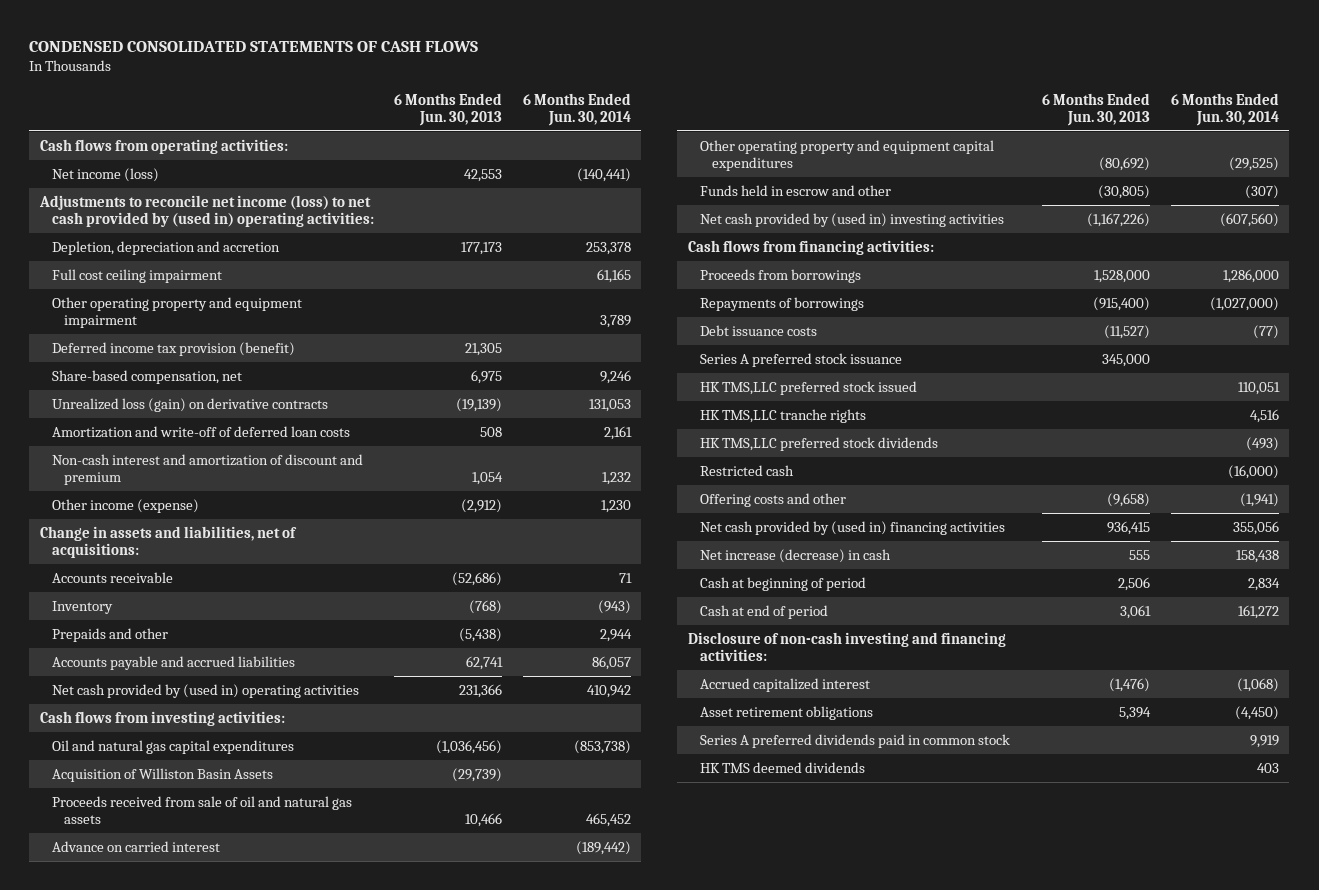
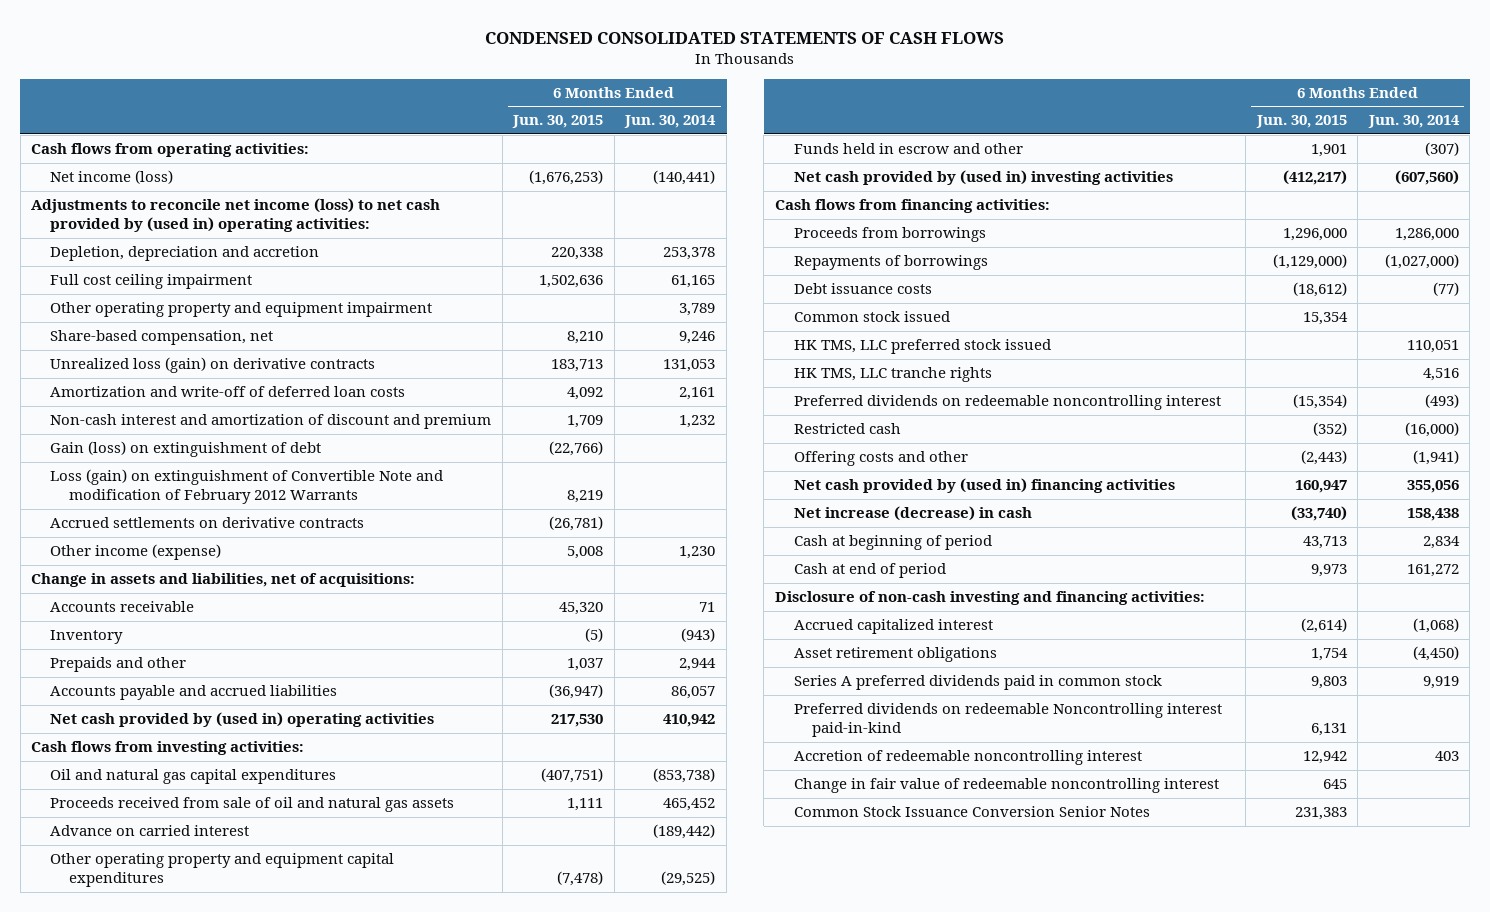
[394,92,503,126] 6 Months Ended Jun. 30, 2013 -> none
none -> [512,115,604,129] Jun. 30, 2015
[51,341,295,356] Deferred income tax provision (benefit) -> none
none -> [50,441,322,458] Gain (loss) on extinguishment of debt
none -> [50,469,444,505] Loss (gain) on extinguishment of Convertible Note and modification of February 2012 Warrants
none -> [50,517,365,529] Accrued settlements on derivative contracts
[51,767,273,782] Acquisition of Williston Basin Assets -> none
[699,352,902,367] Series A preferred stock issuance -> none
none -> [793,311,950,323] Common stock issued
[699,380,917,395] HK TMS,LLC preferred stock issued -> [793,339,1051,355] HK TMS, LLC preferred stock issued
[699,408,866,423] HK TMS,LLC tranche rights -> [793,367,992,383] HK TMS, LLC tranche rights
[699,436,938,451] HK TMS,LLC preferred stock dividends -> [793,395,1221,411] Preferred dividends on redeemable noncontrolling interest
[699,761,865,773] HK TMS deemed dividends -> none
none -> [793,703,1222,738] Preferred dividends on redeemable Noncontrolling interest paid-in-kind
none -> [793,750,1142,766] Accretion of redeemable noncontrolling interest
none -> [793,778,1219,794] Change in fair value of redeemable noncontrolling interest
none -> [793,806,1150,818] Common Stock Issuance Conversion Senior Notes

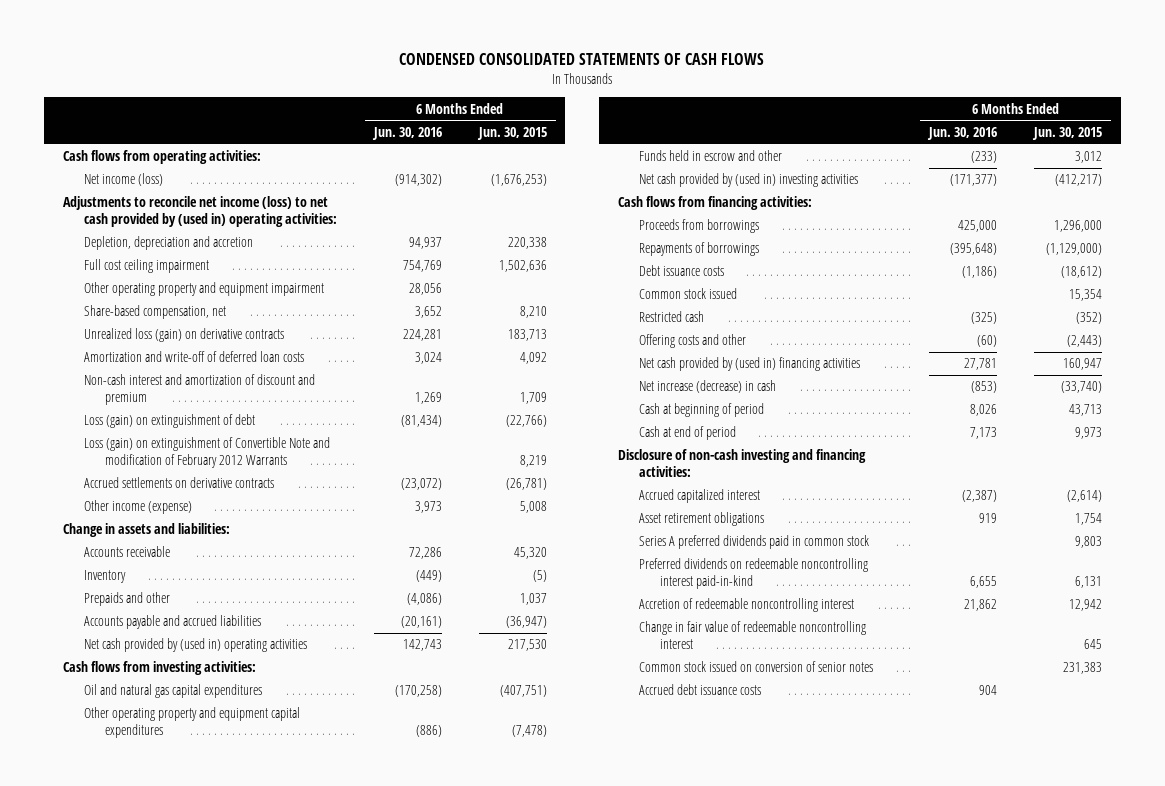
[624,115,717,129] Jun. 30, 2014 -> none
none -> [371,127,442,141] Jun. 30, 2016
[50,441,322,458] Gain (loss) on extinguishment of debt -> [83,414,255,429] Loss (gain) on extinguishment of debt
[31,573,416,588] Change in assets and liabilities, net of acquisitions: -> [62,523,230,538] Change in assets and liabilities:
[50,797,455,813] Proceeds received from sale of oil and natural gas assets -> none
[50,825,250,837] Advance on carried interest -> none
[1310,144,1347,158] 1,901 -> [1075,151,1103,164] 3,012
[793,339,1051,355] HK TMS, LLC preferred stock issued -> none
[793,367,992,383] HK TMS, LLC tranche rights -> none
[793,395,1221,411] Preferred dividends on redeemable noncontrolling interest -> none
[793,703,1222,738] Preferred dividends on redeemable Noncontrolling interest paid-in-kind -> [639,558,869,589] Preferred dividends on redeemable noncontrolling interest paid-in-kind
[793,806,1150,818] Common Stock Issuance Conversion Senior Notes -> [639,661,874,673] Common stock issued on conversion of senior notes
none -> [639,684,762,696] Accrued debt issuance costs

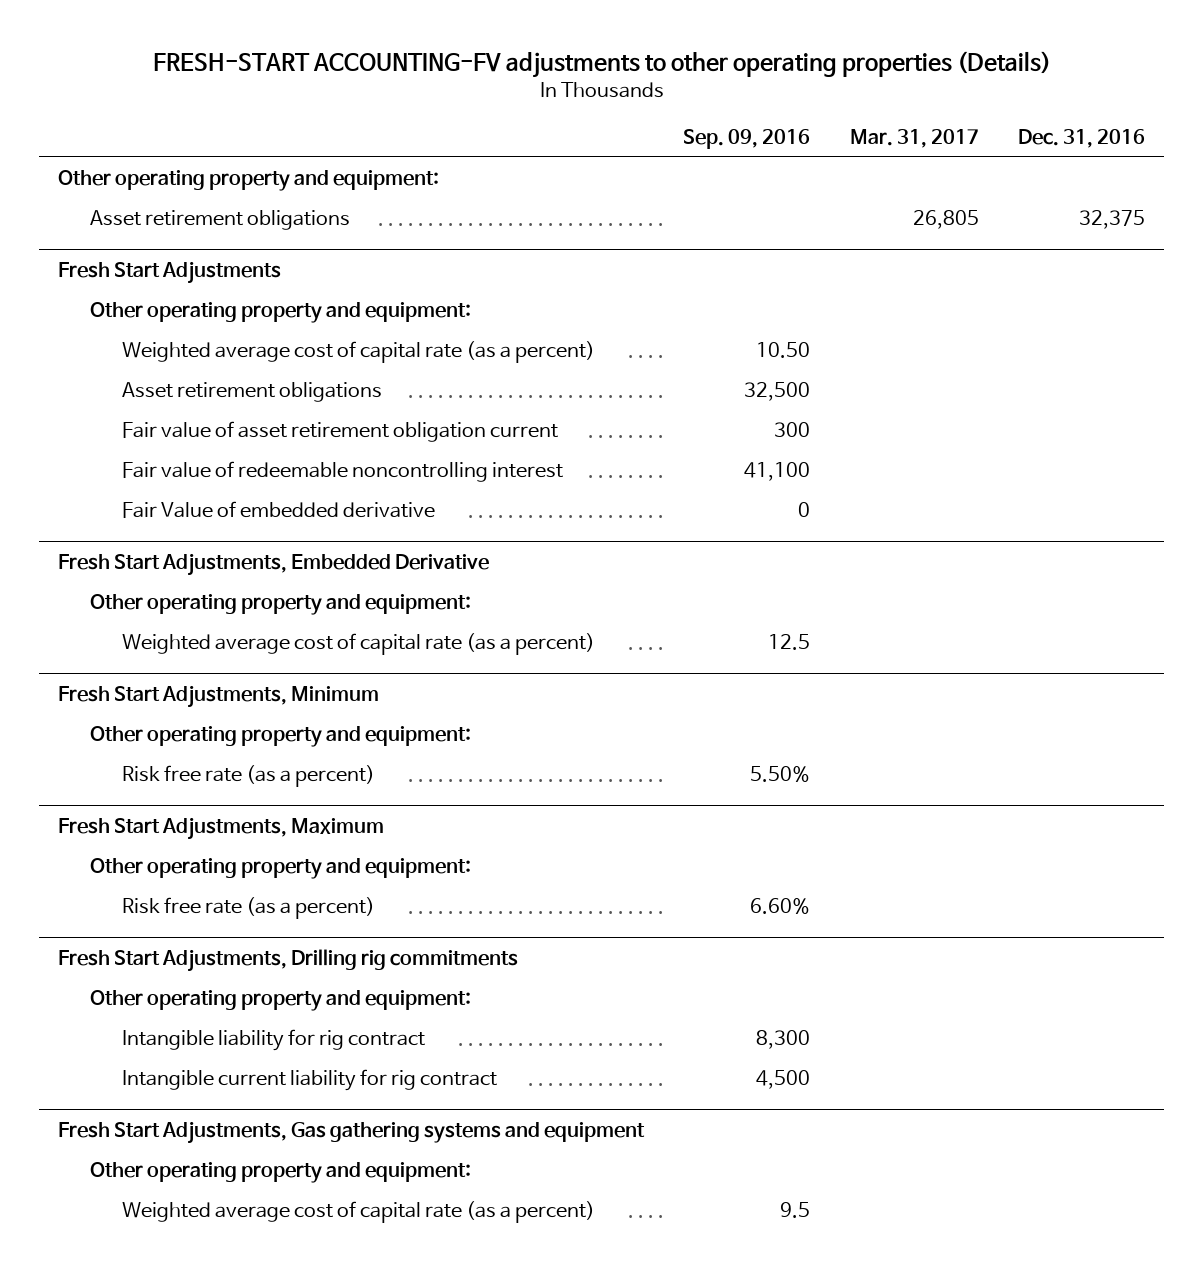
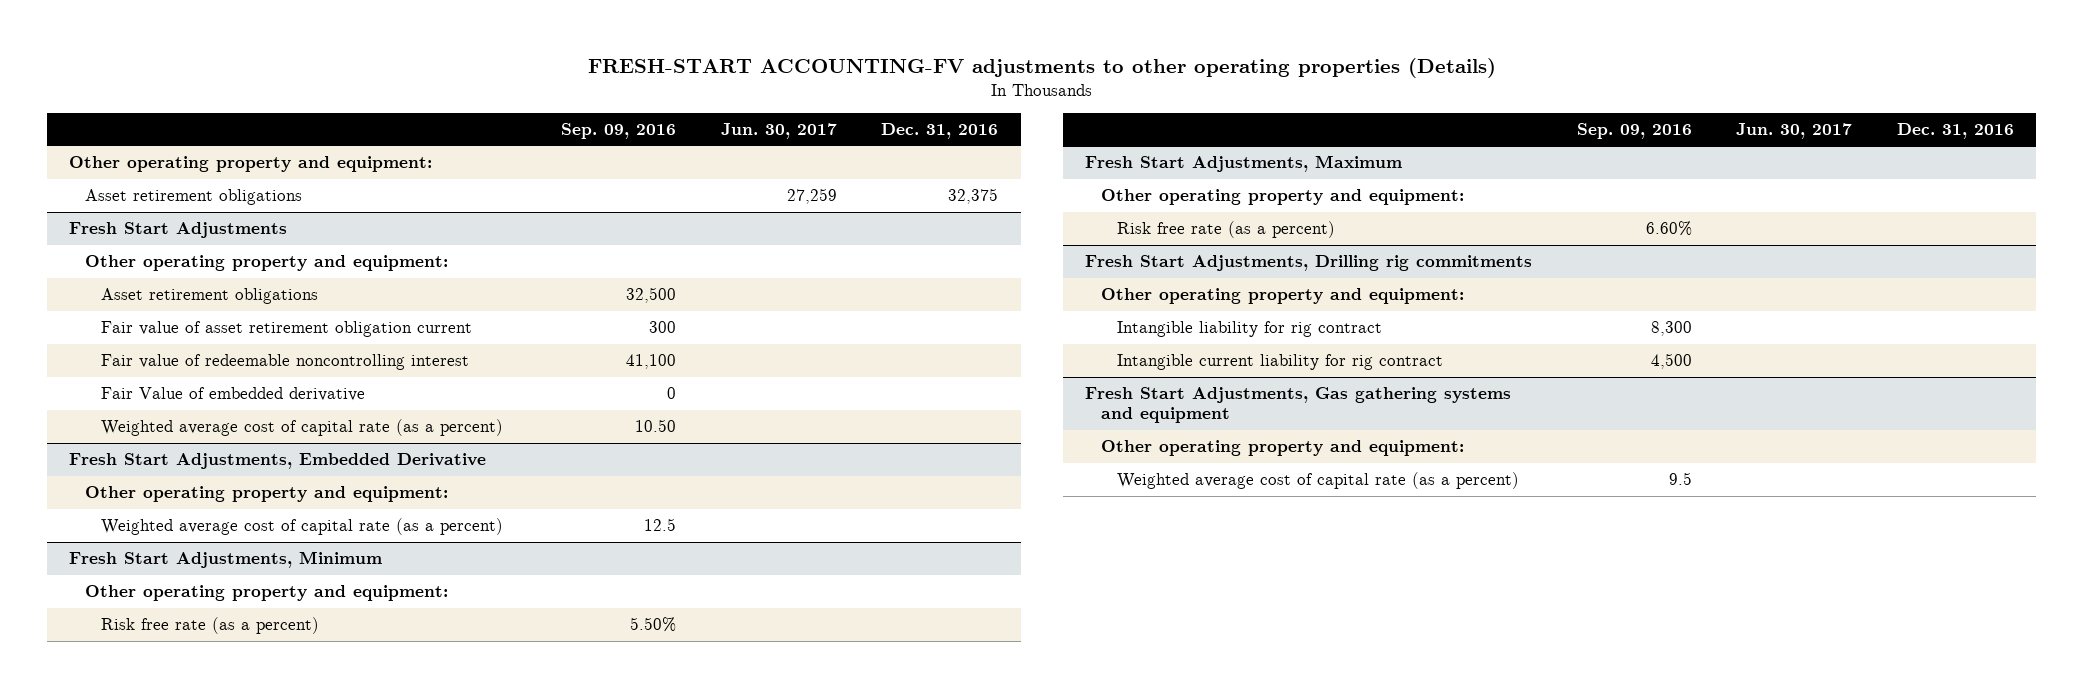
[849,129,979,149] Mar. 31, 2017 -> none
none -> [720,122,837,139] Jun. 30, 2017
[121,341,595,364] Weighted average cost of capital rate (as a percent) -> [101,419,504,437] Weighted average cost of capital rate (as a percent)

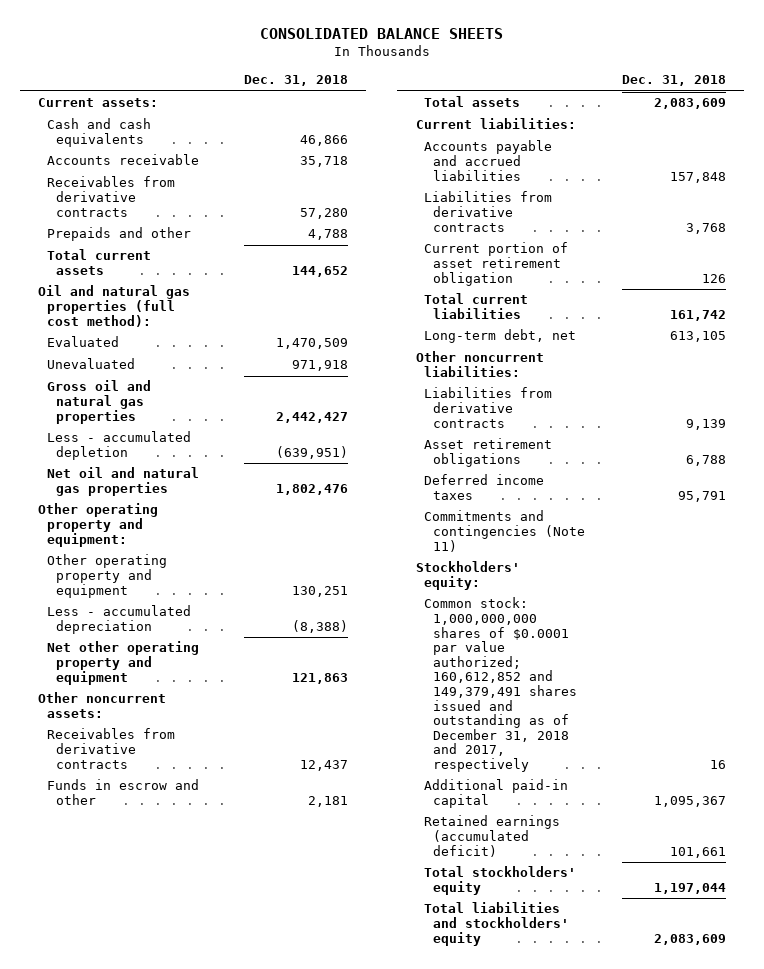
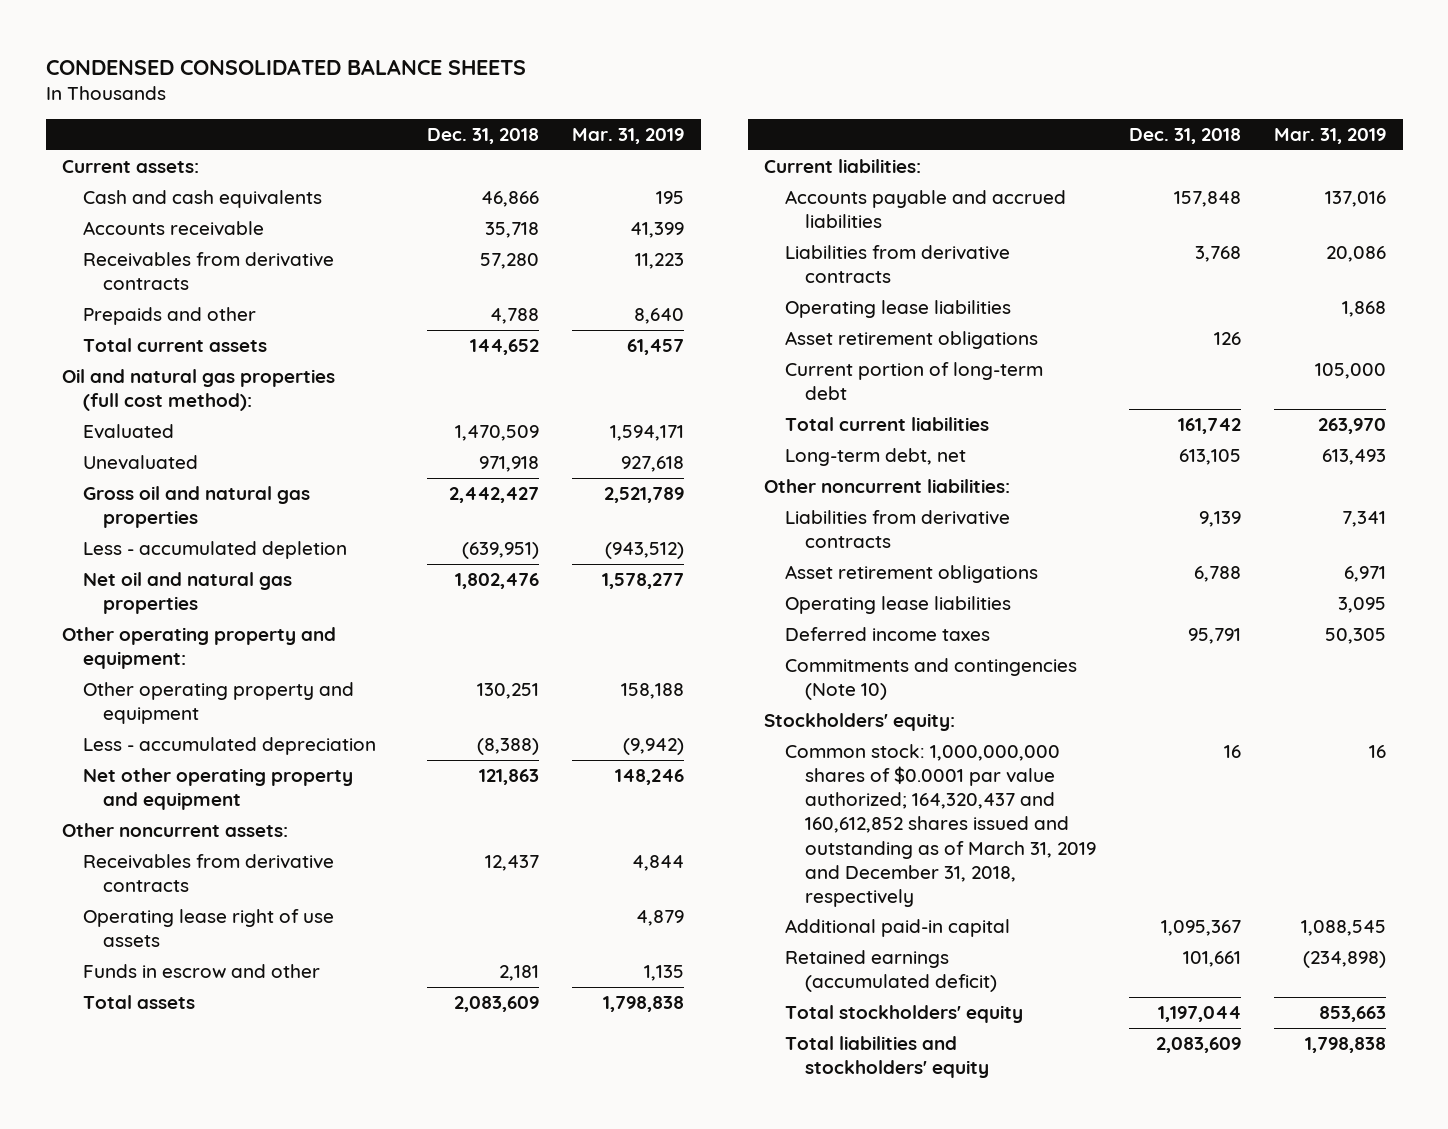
[259,28,503,40] CONSOLIDATED BALANCE SHEETS -> [45,58,526,75] CONDENSED CONSOLIDATED BALANCE SHEETS
none -> [572,128,685,145] Mar. 31, 2019
none -> [82,909,334,948] Operating lease right of use assets
none -> [784,300,1011,319] Operating lease liabilities
[424,242,569,286] Current portion of asset retirement obligation -> [784,331,1038,350] Asset retirement obligations
none -> [784,362,1043,401] Current portion of long-term debt
none -> [784,596,1011,615] Operating lease liabilities
[424,510,586,552] Commitments and contingencies (Note 11) -> [784,658,1077,701] Commitments and contingencies (Note 10)
[424,597,578,772] Common stock: 1,000,000,000 shares of $0.0001 par value authorized; 160,612,852 and 149,379,491 shares issued and outstanding as of December 31, 2018 and 2017, respectively -> [784,744,1097,907] Common stock: 1,000,000,000 shares of $0.0001 par value authorized; 164,320,437 and 160,612,852 shares issued and outstanding as of March 31, 2019 and December 31, 2018, respectively

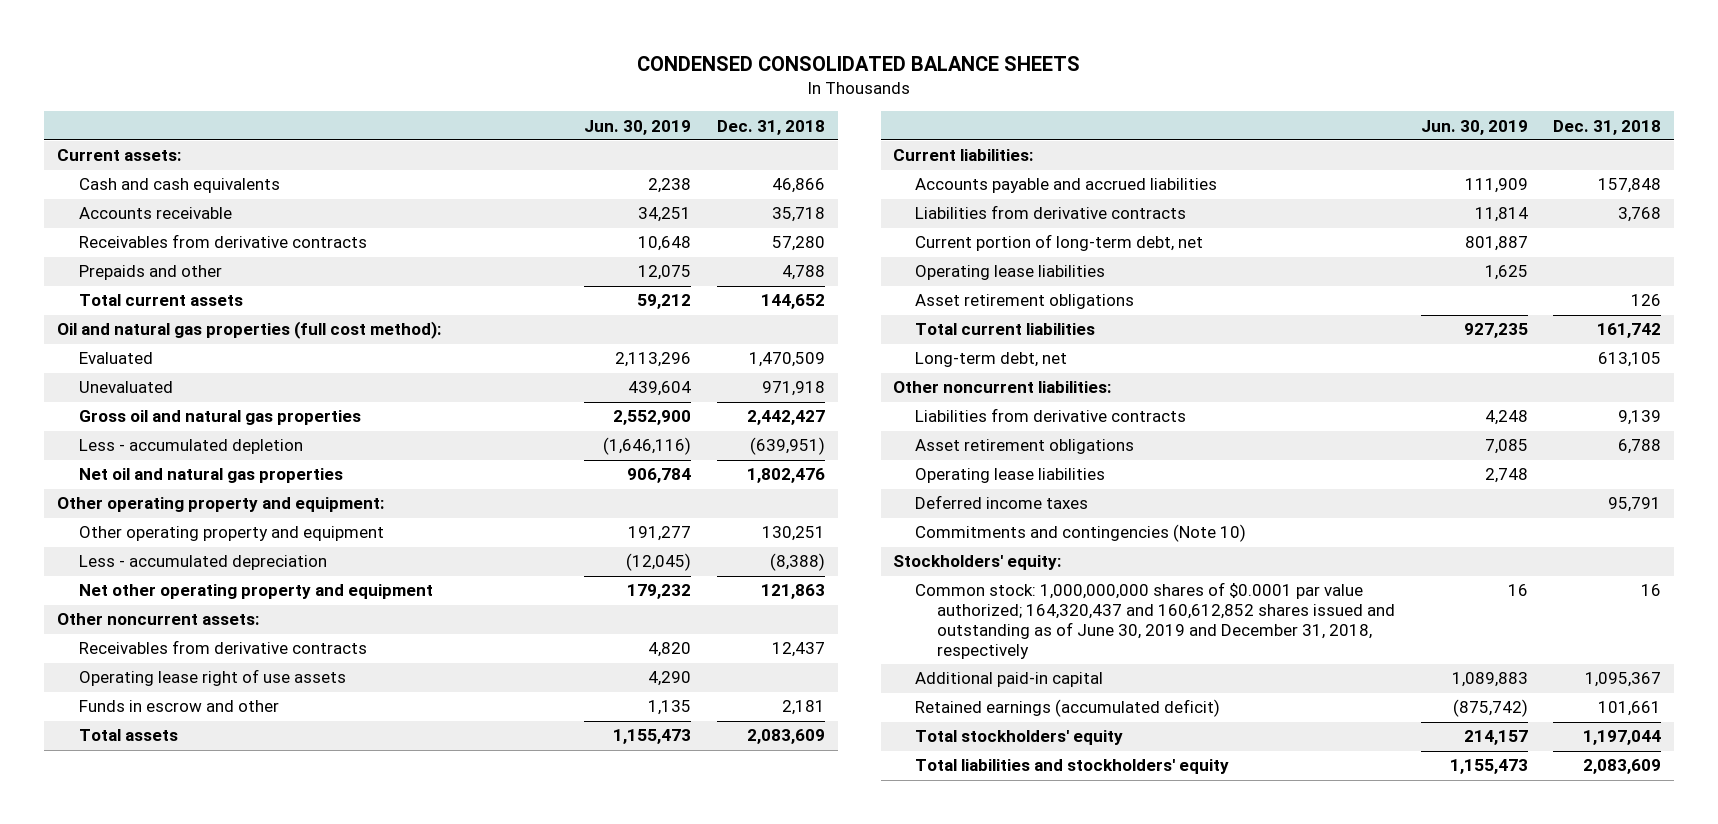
[572,128,685,145] Mar. 31, 2019 -> none
none -> [584,119,692,135] Jun. 30, 2019
none -> [915,234,1204,252] Current portion of long-term debt, net
[784,362,1043,401] Current portion of long-term debt -> none
[784,744,1097,907] Common stock: 1,000,000,000 shares of $0.0001 par value authorized; 164,320,437 and 160,612,852 shares issued and outstanding as of March 31, 2019 and December 31, 2018, respectively -> [915,582,1395,659] Common stock: 1,000,000,000 shares of $0.0001 par value authorized; 164,320,437 and 160,612,852 shares issued and outstanding as of June 30, 2019 and December 31, 2018, respectively

